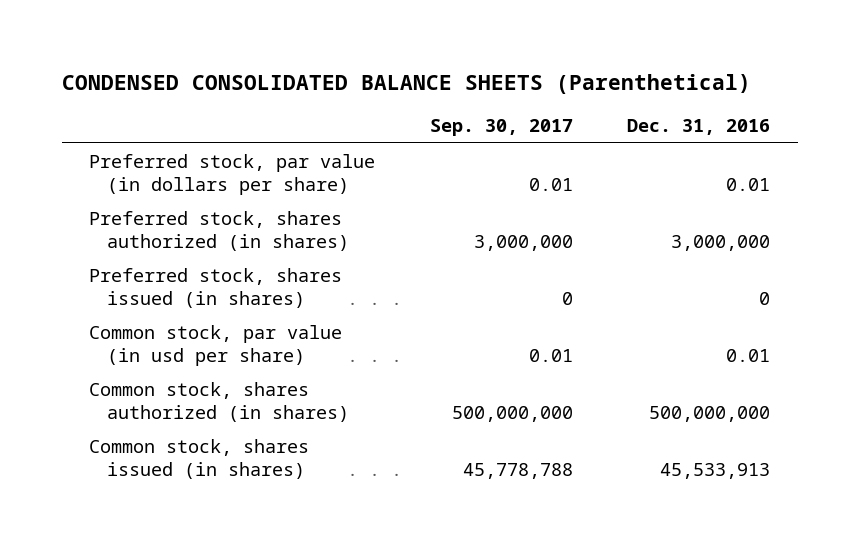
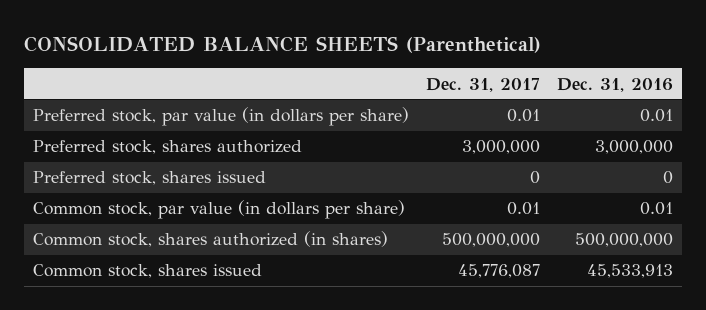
[61,74,751,95] CONDENSED CONSOLIDATED BALANCE SHEETS (Parenthetical) -> [23,35,541,53] CONSOLIDATED BALANCE SHEETS (Parenthetical)
[429,119,573,137] Sep. 30, 2017 -> none
none -> [425,77,540,92] Dec. 31, 2017
[89,210,350,251] Preferred stock, shares authorized (in shares) -> [32,140,302,155] Preferred stock, shares authorized
[89,267,343,308] Preferred stock, shares issued (in shares) -> [32,171,266,186] Preferred stock, shares issued
[89,324,343,366] Common stock, par value (in usd per share) -> [32,200,405,220] Common stock, par value (in dollars per share)
[89,438,310,479] Common stock, shares issued (in shares) -> [32,264,262,279] Common stock, shares issued

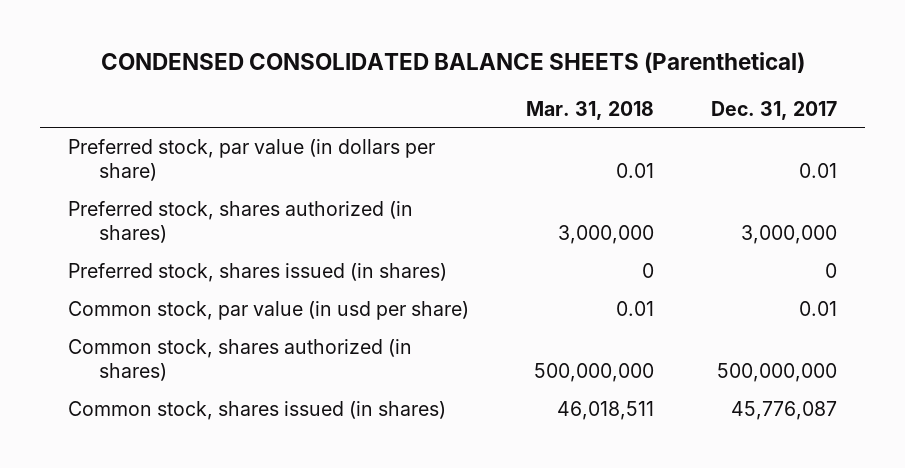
[23,35,541,53] CONSOLIDATED BALANCE SHEETS (Parenthetical) -> [100,52,805,74] CONDENSED CONSOLIDATED BALANCE SHEETS (Parenthetical)
[557,77,674,92] Dec. 31, 2016 -> none
none -> [526,100,655,120] Mar. 31, 2018
[32,140,302,155] Preferred stock, shares authorized -> [68,200,414,244] Preferred stock, shares authorized (in shares)
[32,171,266,186] Preferred stock, shares issued -> [68,262,448,282] Preferred stock, shares issued (in shares)
[32,200,405,220] Common stock, par value (in dollars per share) -> [68,300,470,320] Common stock, par value (in usd per share)
[32,264,262,279] Common stock, shares issued -> [68,400,447,420] Common stock, shares issued (in shares)

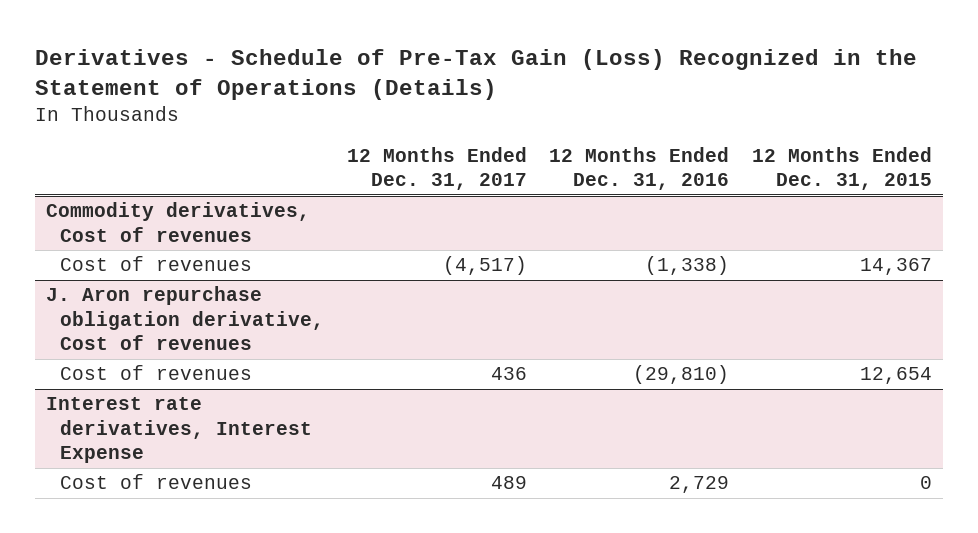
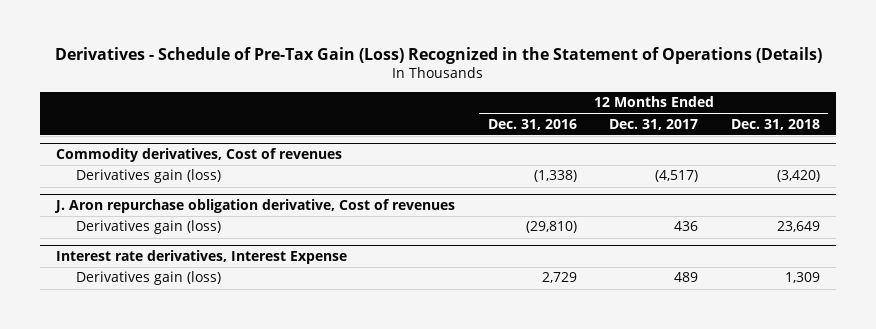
[751,146,932,191] 12 Months Ended Dec. 31, 2015 -> none
none -> [730,118,820,130] Dec. 31, 2018
[60,256,253,272] Cost of revenues -> [75,169,221,184] Derivatives gain (loss)
[60,365,253,381] Cost of revenues -> [75,220,221,235] Derivatives gain (loss)
[60,474,253,490] Cost of revenues -> [75,271,221,286] Derivatives gain (loss)

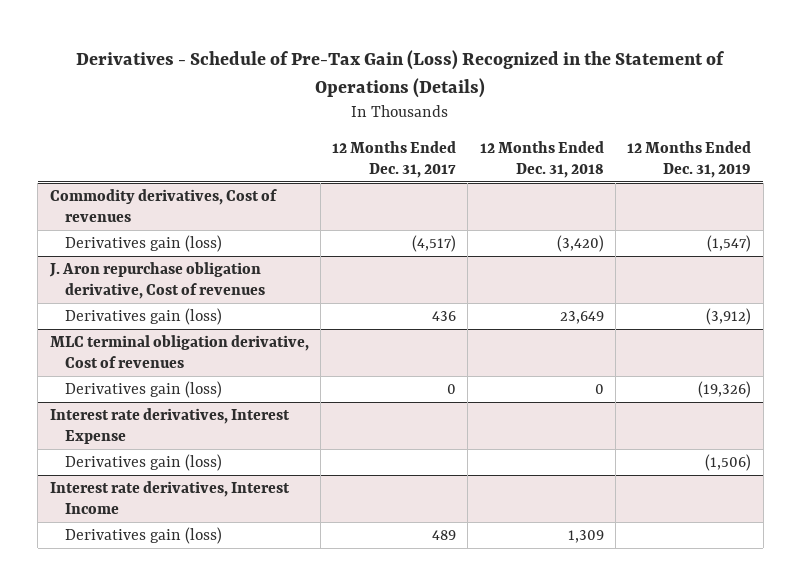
[487,118,577,130] Dec. 31, 2016 -> none
none -> [627,140,752,179] 12 Months Ended Dec. 31, 2019
none -> [49,334,309,369] MLC terminal obligation derivative, Cost of revenues
none -> [65,380,223,398] Derivatives gain (loss)
none -> [65,453,223,471] Derivatives gain (loss)
none -> [49,480,290,515] Interest rate derivatives, Interest Income

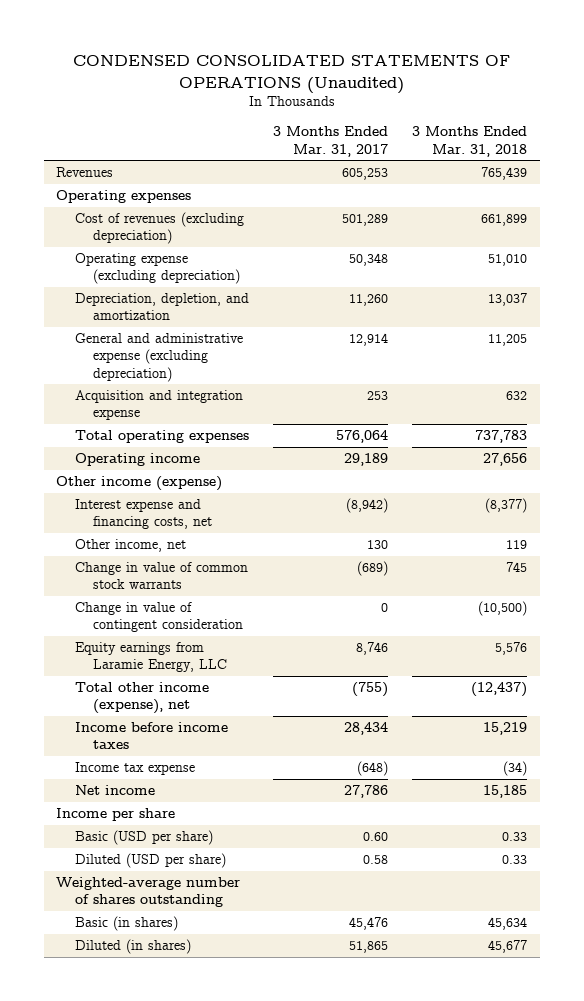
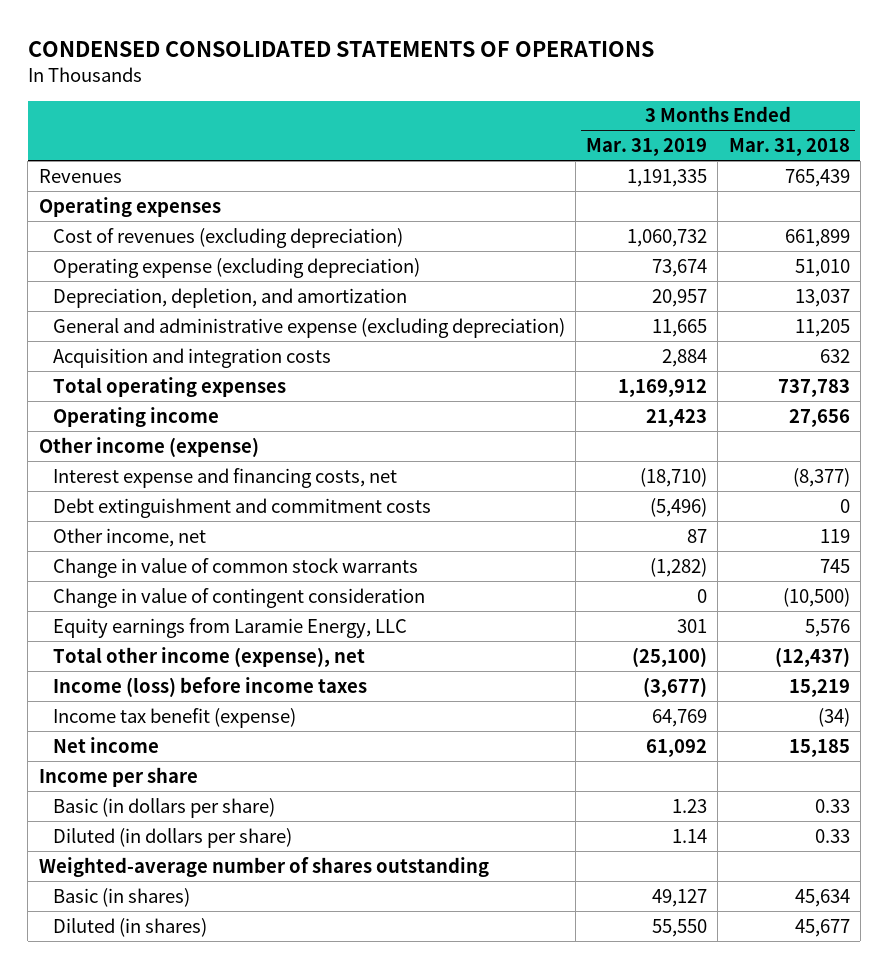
[72,54,510,94] CONDENSED CONSOLIDATED STATEMENTS OF OPERATIONS (Unaudited) -> [27,40,654,57] CONDENSED CONSOLIDATED STATEMENTS OF OPERATIONS
[273,126,389,157] 3 Months Ended Mar. 31, 2017 -> none
none -> [586,138,708,157] Mar. 31, 2019
[74,390,243,421] Acquisition and integration expense -> [52,347,331,368] Acquisition and integration costs
none -> [52,497,431,518] Debt extinguishment and commitment costs
[74,722,228,750] Income before income taxes -> [52,676,367,697] Income (loss) before income taxes
[74,762,195,776] Income tax expense -> [52,707,296,728] Income tax benefit (expense)
[74,830,213,846] Basic (USD per share) -> [52,797,275,818] Basic (in dollars per share)
[74,853,226,869] Diluted (USD per share) -> [52,827,292,848] Diluted (in dollars per share)

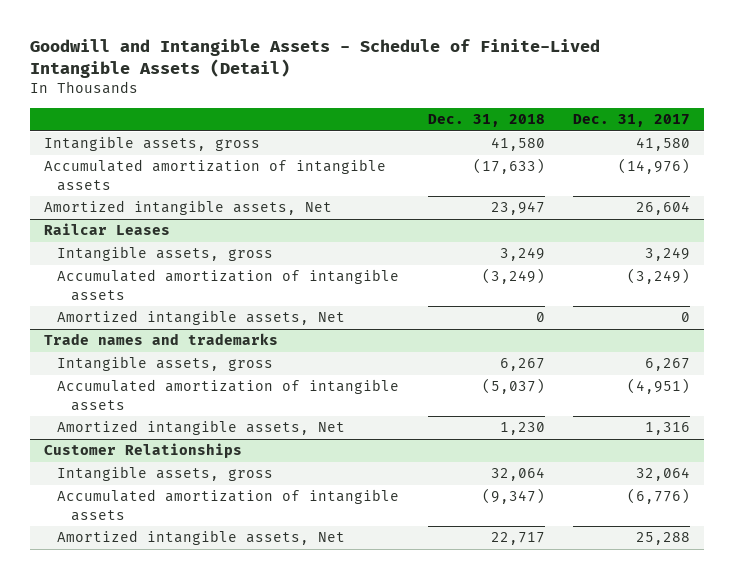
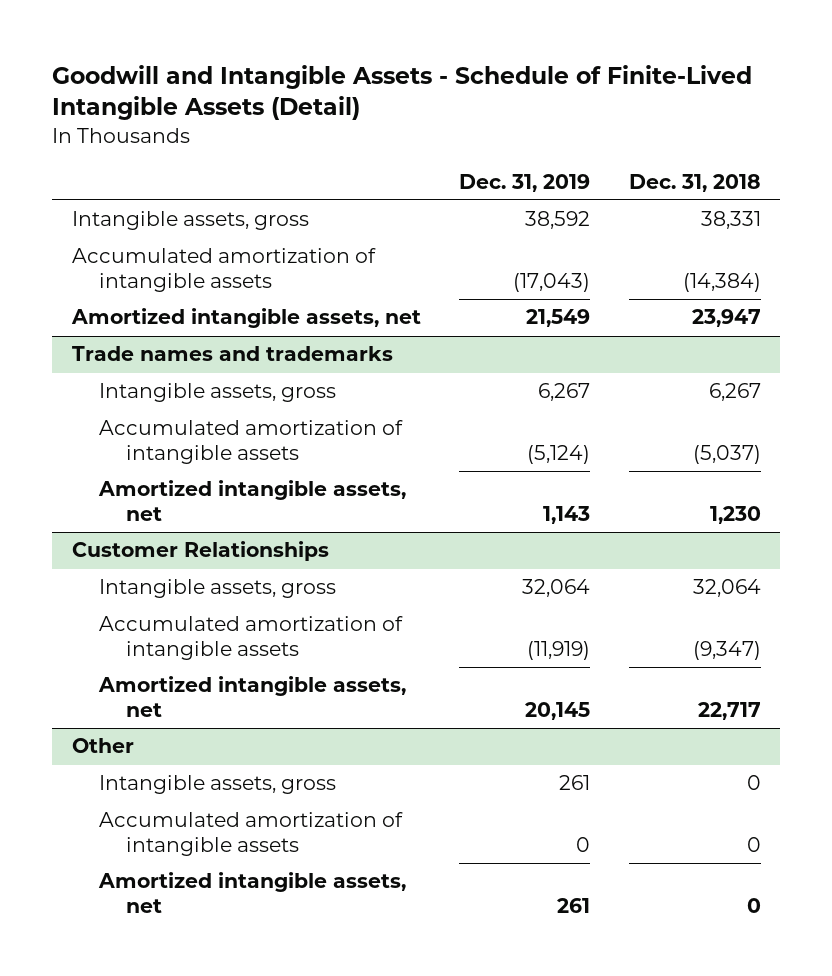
[572,114,690,128] Dec. 31, 2017 -> none
none -> [459,173,591,192] Dec. 31, 2019
[44,223,171,236] Railcar Leases -> none
[57,246,274,262] Intangible assets, gross -> none
[57,269,400,301] Accumulated amortization of intangible assets -> none
[57,310,346,326] Amortized intangible assets, Net -> none
[490,137,545,152] 41,580 -> [700,211,761,230] 38,331
[472,158,545,175] (17,633) -> [682,272,761,292] (14,384)
[44,200,333,216] Amortized intangible assets, Net -> [70,308,421,329] Amortized intangible assets, net
[57,420,346,436] Amortized intangible assets, Net -> [97,480,406,521] Amortized intangible assets, net
[57,530,346,546] Amortized intangible assets, Net -> [97,676,406,717] Amortized intangible assets, net
none -> [71,738,134,754] Other
none -> [98,775,336,795] Intangible assets, gross
none -> [98,812,403,856] Accumulated amortization of intangible assets
none -> [97,872,406,913] Amortized intangible assets, net

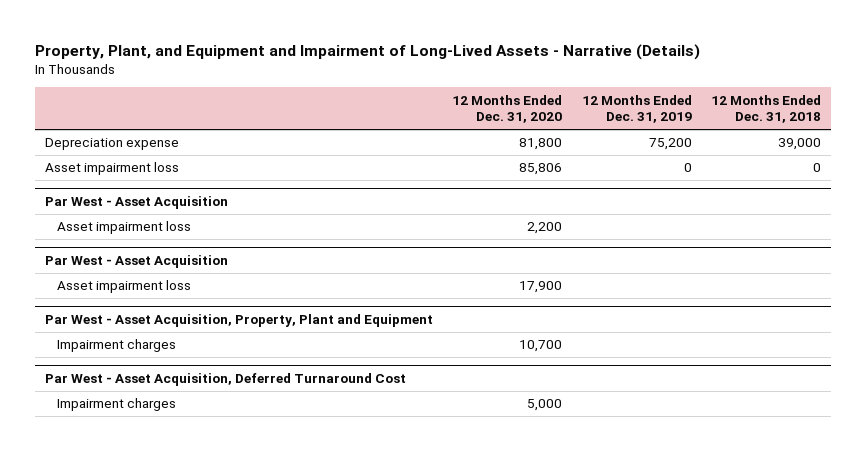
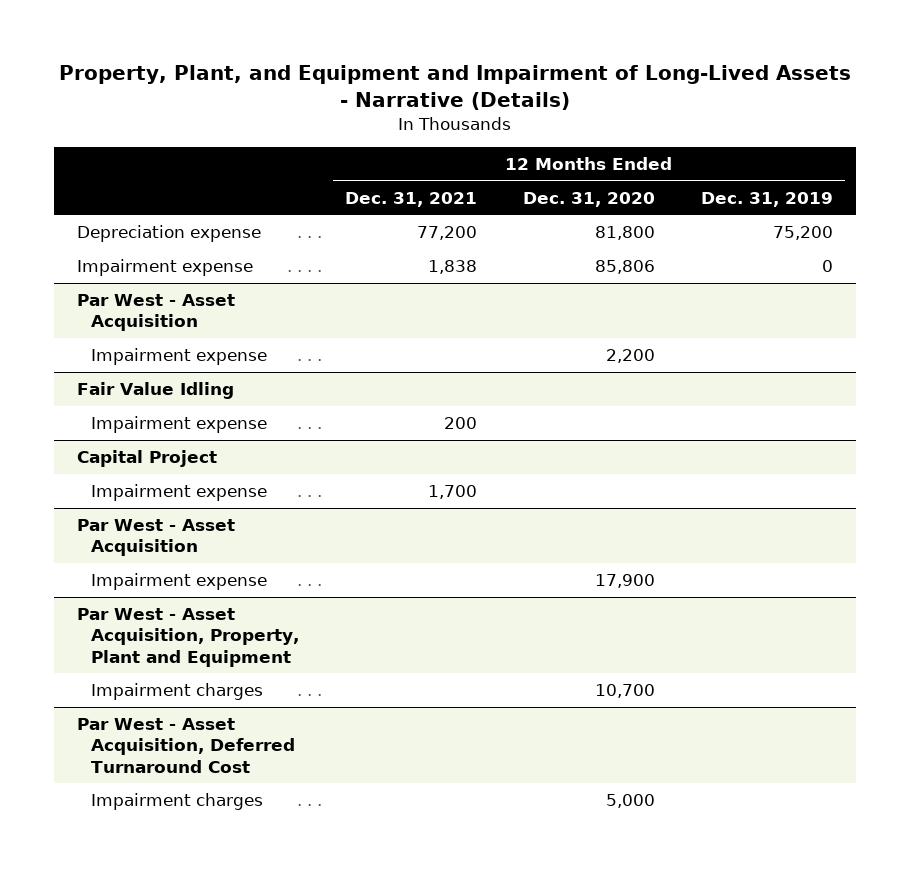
[711,94,822,124] 12 Months Ended Dec. 31, 2018 -> none
none -> [344,191,477,207] Dec. 31, 2021
[44,162,179,176] Asset impairment loss -> [76,259,253,277] Impairment expense
[56,221,191,235] Asset impairment loss -> [90,348,267,366] Impairment expense
none -> [76,382,234,400] Fair Value Idling
none -> [90,416,267,434] Impairment expense
none -> [76,450,217,468] Capital Project
none -> [90,484,267,502] Impairment expense
[56,280,191,294] Asset impairment loss -> [90,573,267,591] Impairment expense

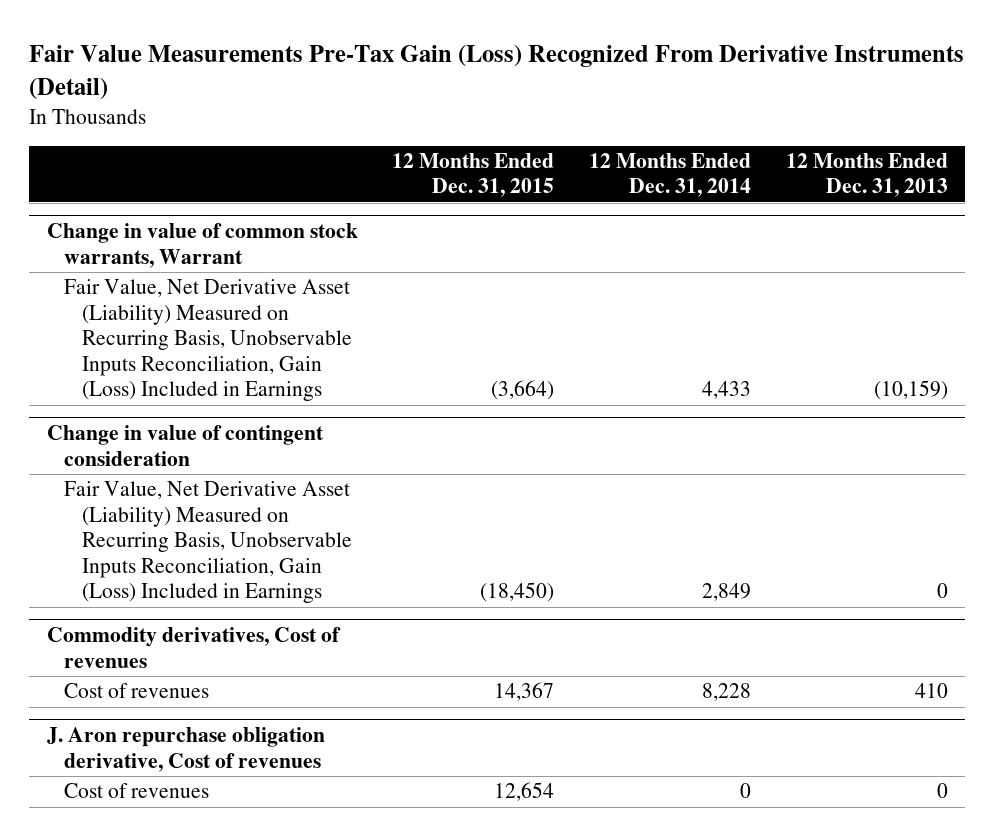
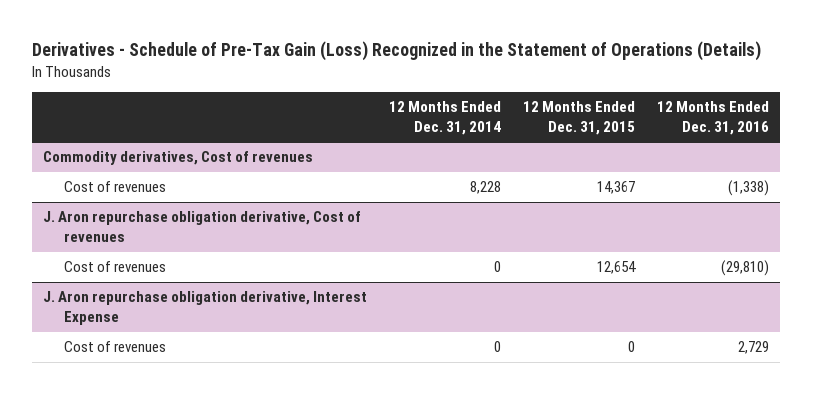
[29,45,965,101] Fair Value Measurements Pre-Tax Gain (Loss) Recognized From Derivative Instruments (Detail) -> [32,41,762,62] Derivatives - Schedule of Pre-Tax Gain (Loss) Recognized in the Statement of Operations (Details)
[785,152,948,198] 12 Months Ended Dec. 31, 2013 -> none
none -> [657,101,770,135] 12 Months Ended Dec. 31, 2016
[46,223,358,268] Change in value of common stock warrants, Warrant -> none
[64,279,353,402] Fair Value, Net Derivative Asset (Liability) Measured on Recurring Basis, Unobservable Inputs Reconciliation, Gain (Loss) Included in Earnings -> none
[46,425,324,466] Change in value of contingent consideration -> none
[64,481,353,604] Fair Value, Net Derivative Asset (Liability) Measured on Recurring Basis, Unobservable Inputs Reconciliation, Gain (Loss) Included in Earnings -> none
none -> [43,291,368,325] J. Aron repurchase obligation derivative, Interest Expense
none -> [63,341,166,353] Cost of revenues

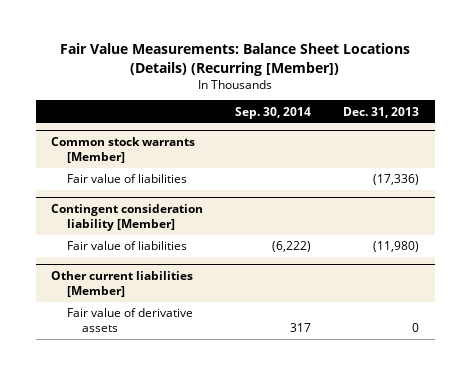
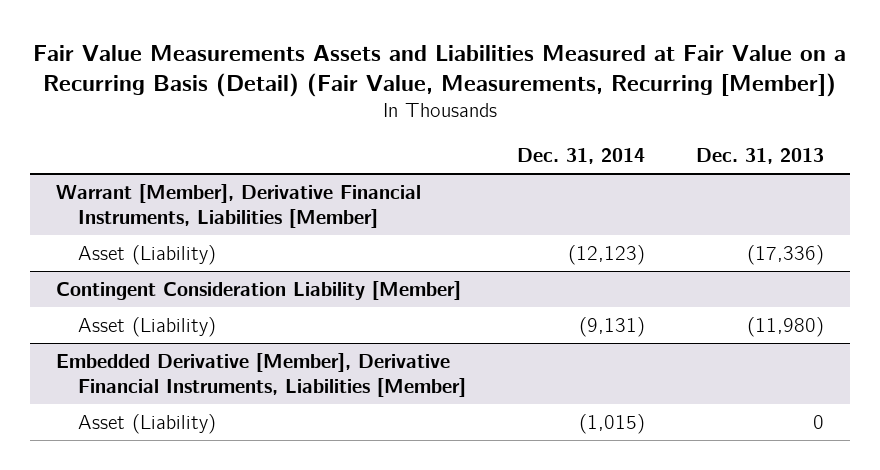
[60,43,411,76] Fair Value Measurements: Balance Sheet Locations (Details) (Recurring [Member]) -> [33,44,847,98] Fair Value Measurements Assets and Liabilities Measured at Fair Value on a Recurring Basis (Detail) (Fair Value, Measurements, Recurring [Member])
[235,106,312,119] Sep. 30, 2014 -> none
none -> [517,147,646,164] Dec. 31, 2014
[51,136,196,163] Common stock warrants [Member] -> none
[51,270,194,297] Other current liabilities [Member] -> none
[66,308,193,333] Fair value of derivative assets -> none
none -> [55,183,421,229] Warrant [Member], Derivative Financial Instruments, Liabilities [Member]
[66,174,187,184] Fair value of liabilities -> [77,244,216,265] Asset (Liability)
[51,203,204,231] Contingent consideration liability [Member] -> [55,280,461,300] Contingent Consideration Liability [Member]
[66,241,187,251] Fair value of liabilities -> [77,316,216,337] Asset (Liability)
none -> [55,352,466,398] Embedded Derivative [Member], Derivative Financial Instruments, Liabilities [Member]
none -> [77,413,216,434] Asset (Liability)

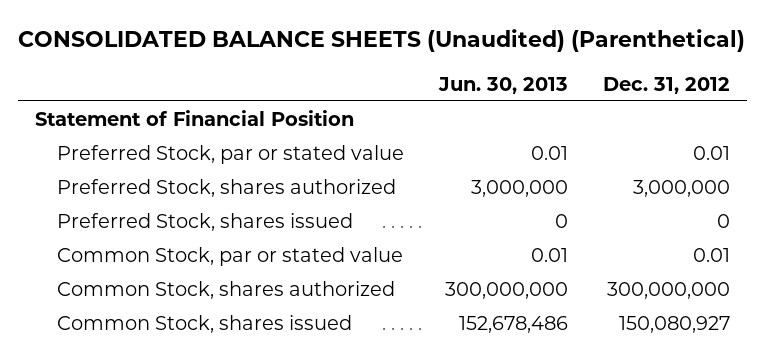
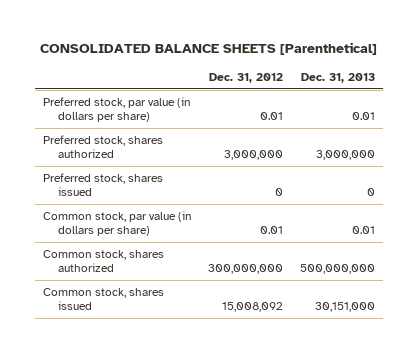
[18,29,746,53] CONSOLIDATED BALANCE SHEETS (Unaudited) (Parenthetical) -> [39,42,377,56] CONSOLIDATED BALANCE SHEETS [Parenthetical]
[437,76,568,94] Jun. 30, 2013 -> none
none -> [300,73,375,84] Dec. 31, 2013
[34,109,354,126] Statement of Financial Position -> none
[57,144,405,164] Preferred Stock, par or stated value -> [42,96,191,123] Preferred stock, par value (in dollars per share)
[57,178,397,197] Preferred Stock, shares authorized -> [42,134,163,159] Preferred stock, shares authorized
[57,212,354,231] Preferred Stock, shares issued -> [42,172,163,197] Preferred stock, shares issued
[57,246,404,266] Common Stock, par or stated value -> [42,210,192,237] Common stock, par value (in dollars per share)
[57,280,396,299] Common Stock, shares authorized -> [42,249,164,273] Common stock, shares authorized
[57,314,353,333] Common Stock, shares issued -> [42,287,164,311] Common stock, shares issued
[618,315,730,333] 150,080,927 -> [222,302,284,313] 15,008,092

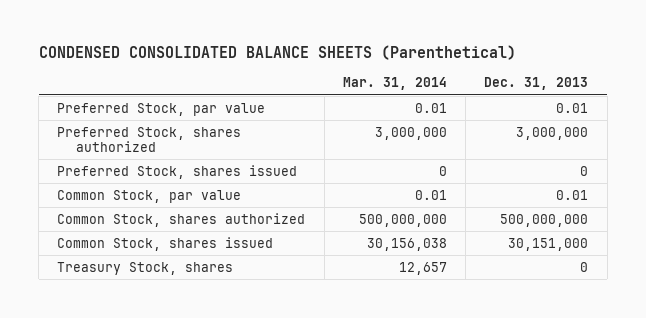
[39,42,377,56] CONSOLIDATED BALANCE SHEETS [Parenthetical] -> [38,44,516,60] CONDENSED CONSOLIDATED BALANCE SHEETS (Parenthetical)
[209,73,284,84] Dec. 31, 2012 -> none
none -> [342,77,447,91] Mar. 31, 2014
[42,96,191,123] Preferred stock, par value (in dollars per share) -> [57,102,266,116] Preferred Stock, par value
[42,134,163,159] Preferred stock, shares authorized -> [57,126,242,152] Preferred Stock, shares authorized
[42,172,163,197] Preferred stock, shares issued -> [57,164,298,179] Preferred Stock, shares issued
[42,210,192,237] Common stock, par value (in dollars per share) -> [57,189,242,203] Common Stock, par value
[42,249,164,273] Common stock, shares authorized -> [57,212,306,227] Common Stock, shares authorized
[42,287,164,311] Common stock, shares issued -> [57,236,274,251] Common Stock, shares issued
none -> [57,261,234,275] Treasury Stock, shares

